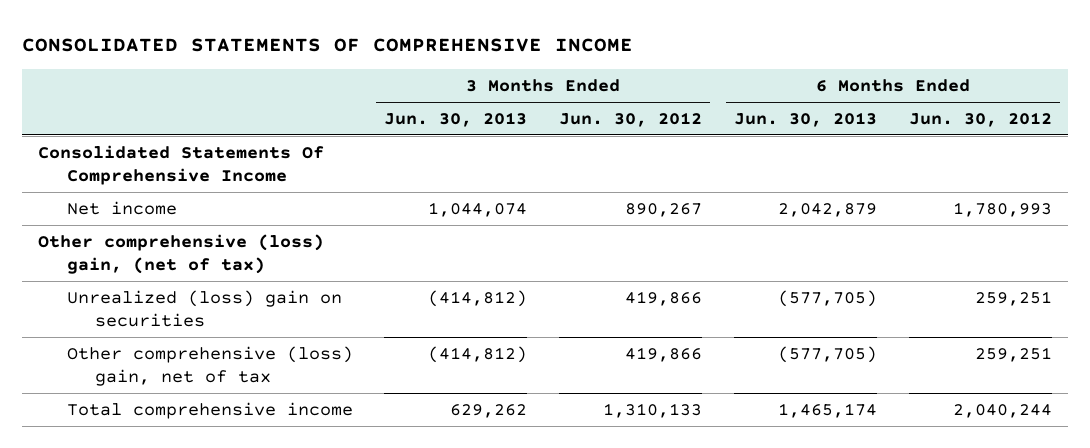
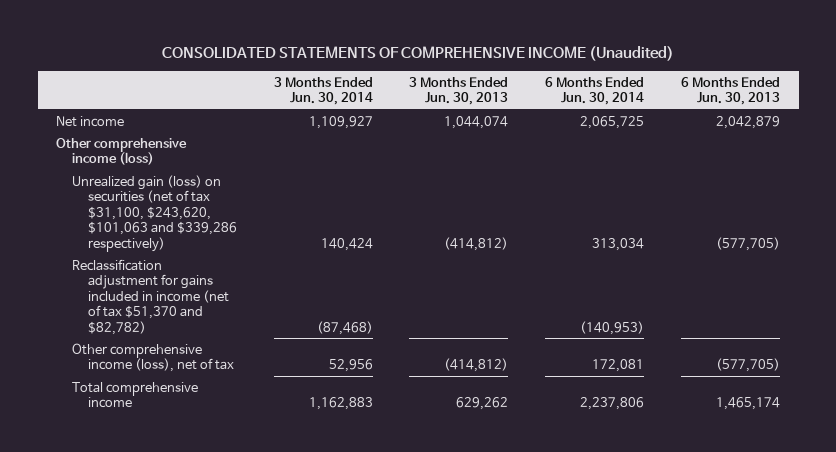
[22,37,634,52] CONSOLIDATED STATEMENTS OF COMPREHENSIVE INCOME -> [162,46,675,62] CONSOLIDATED STATEMENTS OF COMPREHENSIVE INCOME (Unaudited)
[559,111,703,127] Jun. 30, 2012 -> none
[909,111,1053,127] Jun. 30, 2012 -> none
none -> [273,76,373,106] 3 Months Ended Jun. 30, 2014
none -> [545,76,645,106] 6 Months Ended Jun. 30, 2014
[38,144,325,185] Consolidated Statements Of Comprehensive Income -> none
[38,233,325,274] Other comprehensive (loss) gain, (net of tax) -> [56,137,188,166] Other comprehensive income (loss)
[66,289,342,327] Unrealized (loss) gain on securities -> [71,174,237,252] Unrealized gain (loss) on securities (net of tax $31,100, $243,620, $101,063 and $339,286 respectively)
none -> [71,258,229,335] Reclassification adjustment for gains included in income (net of tax $51,370 and $82,782)
[66,345,353,386] Other comprehensive (loss) gain, net of tax -> [71,342,234,373] Other comprehensive income (loss), net of tax

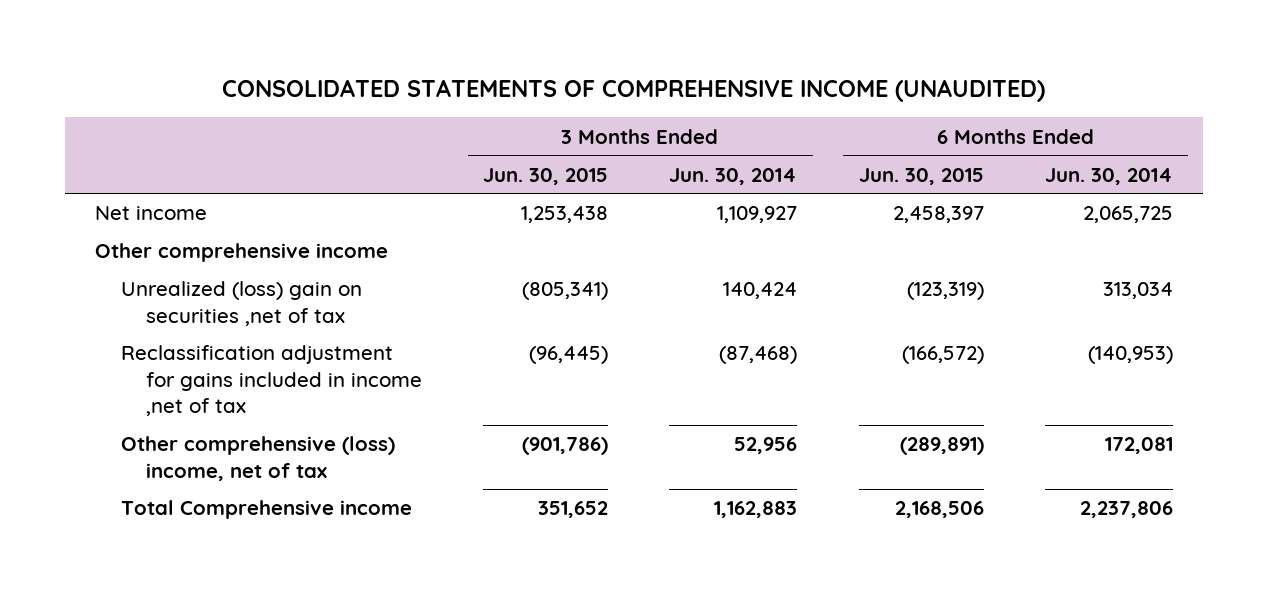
[162,46,675,62] CONSOLIDATED STATEMENTS OF COMPREHENSIVE INCOME (Unaudited) -> [221,78,1045,102] CONSOLIDATED STATEMENTS OF COMPREHENSIVE INCOME (UNAUDITED)
[409,76,509,106] 3 Months Ended Jun. 30, 2013 -> none
[681,76,781,106] 6 Months Ended Jun. 30, 2013 -> none
none -> [483,167,609,185] Jun. 30, 2015
none -> [858,167,984,185] Jun. 30, 2015
[56,137,188,166] Other comprehensive income (loss) -> [95,243,389,263] Other comprehensive income
[71,174,237,252] Unrealized gain (loss) on securities (net of tax $31,100, $243,620, $101,063 and $339,286 respectively) -> [120,281,362,326] Unrealized (loss) gain on securities ,net of tax
[71,258,229,335] Reclassification adjustment for gains included in income (net of tax $51,370 and $82,782) -> [120,345,423,416] Reclassification adjustment for gains included in income ,net of tax
[71,342,234,373] Other comprehensive income (loss), net of tax -> [120,436,395,481] Other comprehensive (loss) income, net of tax
[71,381,198,409] Total comprehensive income -> [120,500,412,520] Total Comprehensive income

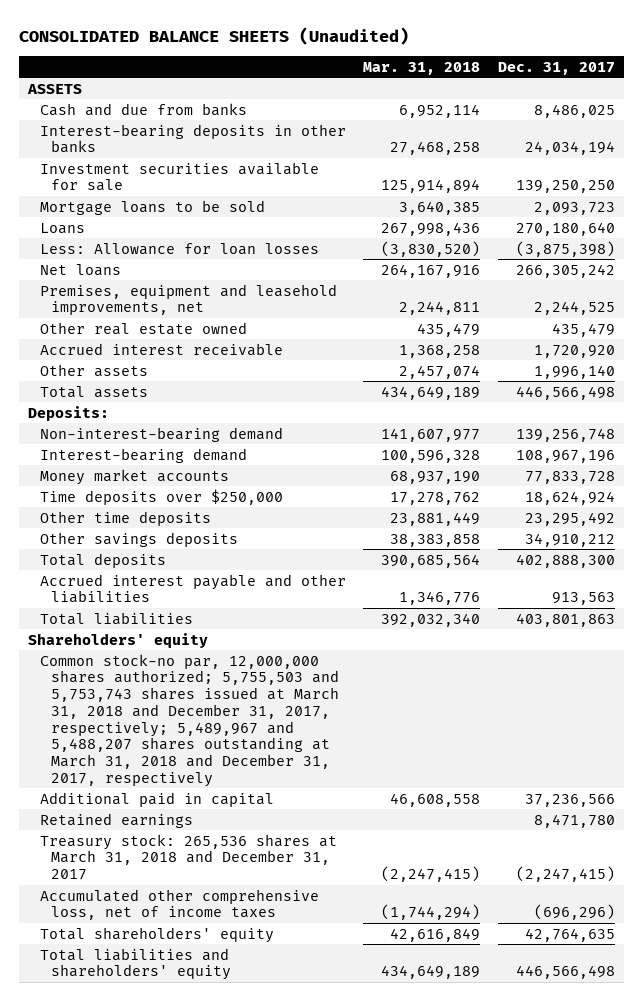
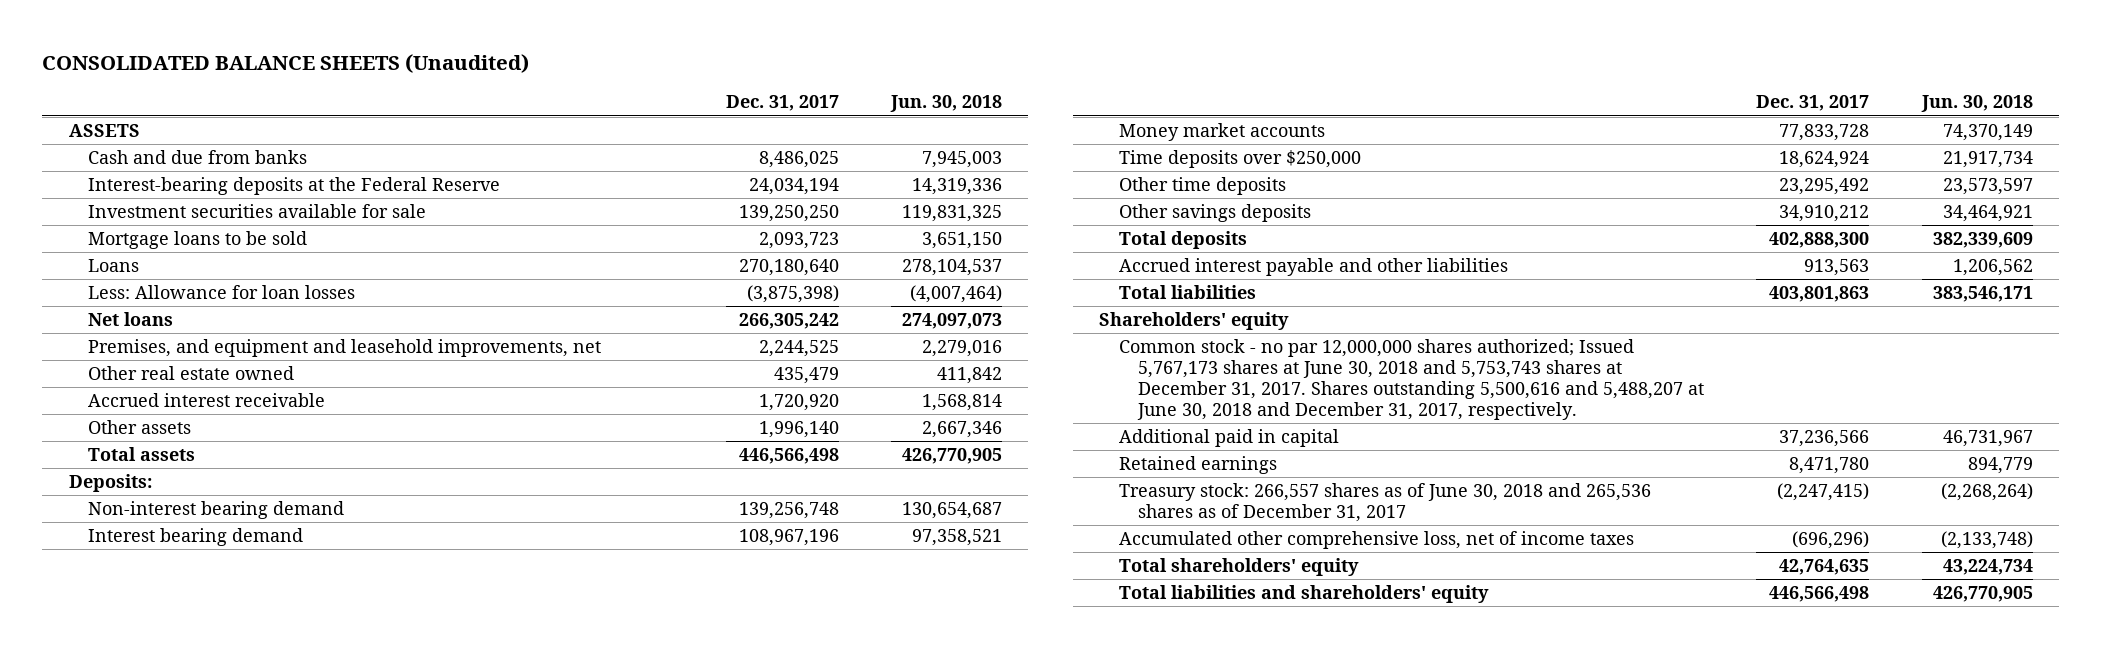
[363,61,481,75] Mar. 31, 2018 -> none
none -> [890,95,1003,113] Jun. 30, 2018
[39,123,346,154] Interest-bearing deposits in other banks -> [88,177,501,196] Interest-bearing deposits at the Federal Reserve
[39,283,337,316] Premises, equipment and leasehold improvements, net -> [88,339,602,358] Premises, and equipment and leasehold improvements, net
[39,426,283,442] Non-interest-bearing demand -> [88,501,345,520] Non-interest bearing demand
[39,447,247,463] Interest-bearing demand -> [88,528,304,547] Interest bearing demand
[39,653,340,787] Common stock-no par, 12,000,000 shares authorized; 5,755,503 and 5,753,743 shares issued at March 31, 2018 and December 31, 2017, respectively; 5,489,967 and 5,488,207 shares outstanding at March 31, 2018 and December 31, 2017, respectively -> [1118,339,1705,420] Common stock - no par 12,000,000 shares authorized; Issued 5,767,173 shares at June 30, 2018 and 5,753,743 shares at December 31, 2017. Shares outstanding 5,500,616 and 5,488,207 at June 30, 2018 and December 31, 2017, respectively.
[39,833,337,881] Treasury stock: 265,536 shares at March 31, 2018 and December 31, 2017 -> [1118,483,1651,523] Treasury stock: 266,557 shares as of June 30, 2018 and 265,536 shares as of December 31, 2017

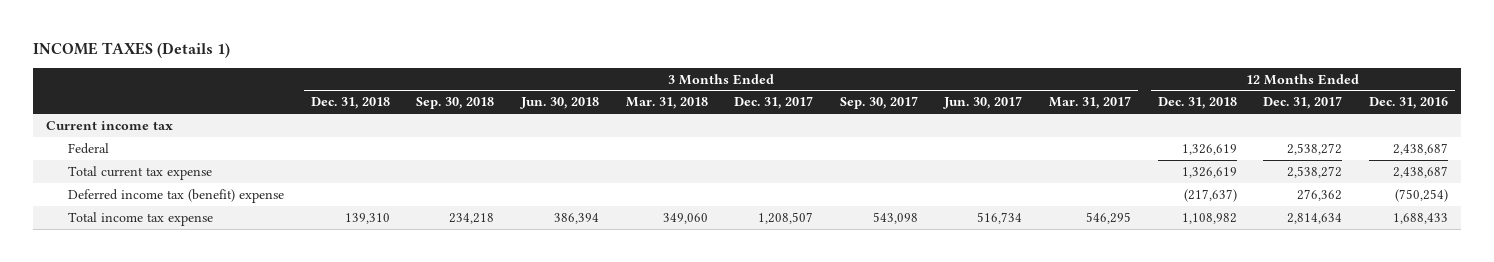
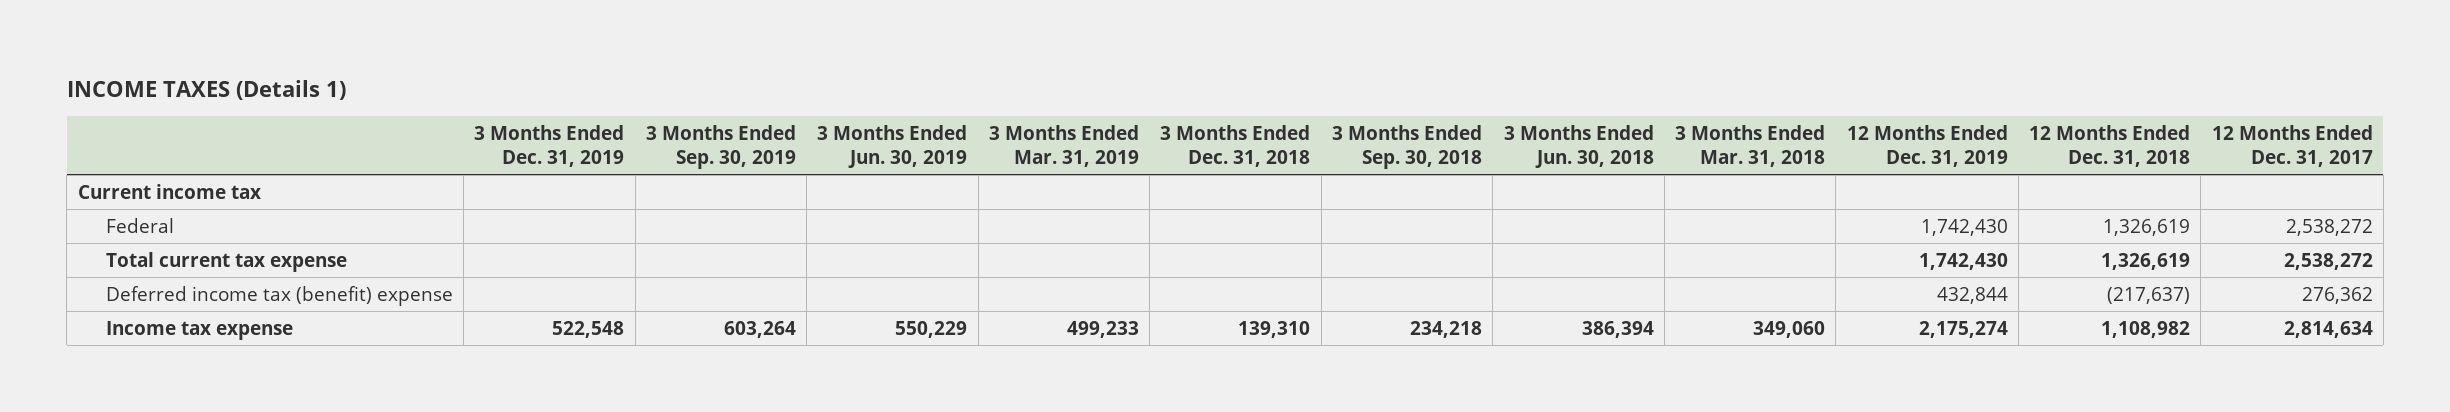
[734,96,814,110] Dec. 31, 2017 -> none
[839,96,918,110] Sep. 30, 2017 -> none
[943,96,1023,110] Jun. 30, 2017 -> none
[1049,96,1132,110] Mar. 31, 2017 -> none
[1369,97,1449,110] Dec. 31, 2016 -> none
none -> [474,124,625,168] 3 Months Ended Dec. 31, 2019
none -> [645,124,796,170] 3 Months Ended Sep. 30, 2019
none -> [817,124,968,169] 3 Months Ended Jun. 30, 2019
none -> [988,124,1139,168] 3 Months Ended Mar. 31, 2019
none -> [1846,124,2008,168] 12 Months Ended Dec. 31, 2019
[67,211,213,226] Total income tax expense -> [105,320,293,340] Income tax expense

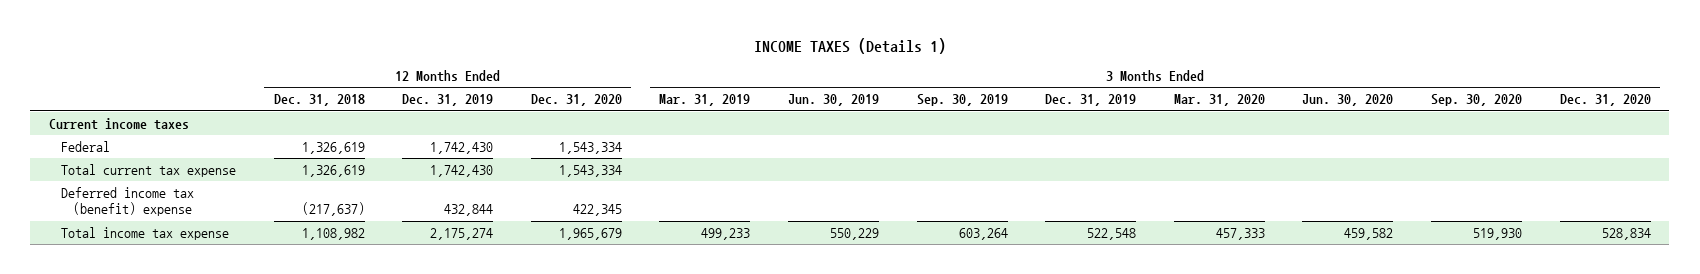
[1160,124,1311,168] 3 Months Ended Dec. 31, 2018 -> none
[1332,124,1483,170] 3 Months Ended Sep. 30, 2018 -> none
[1503,124,1654,169] 3 Months Ended Jun. 30, 2018 -> none
[1675,124,1826,168] 3 Months Ended Mar. 31, 2018 -> none
[2211,124,2373,168] 12 Months Ended Dec. 31, 2017 -> none
none -> [530,94,622,107] Dec. 31, 2020
none -> [1173,94,1265,107] Mar. 31, 2020
none -> [1302,94,1394,107] Jun. 30, 2020
none -> [1431,94,1523,107] Sep. 30, 2020
none -> [1559,94,1651,107] Dec. 31, 2020
[77,183,261,199] Current income tax -> [49,117,190,130] Current income taxes
[105,320,293,340] Income tax expense -> [60,226,229,240] Total income tax expense

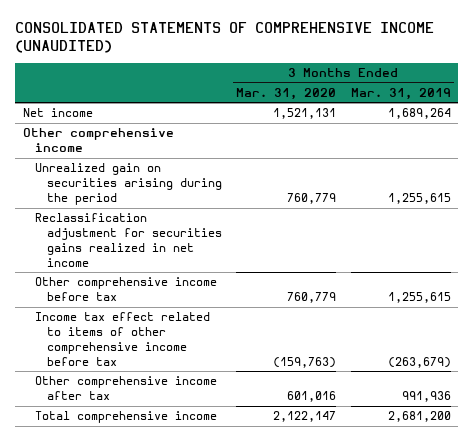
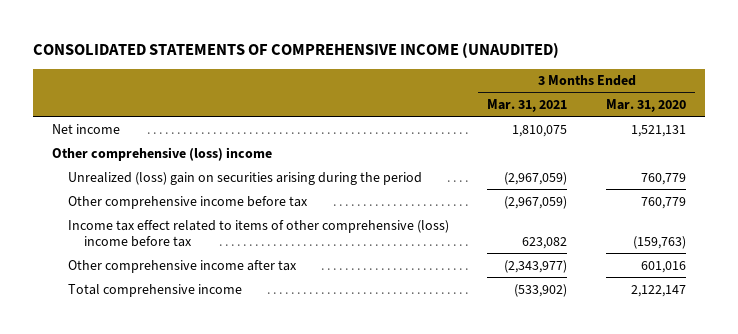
[350,87,451,100] Mar. 31, 2019 -> none
none -> [487,98,568,112] Mar. 31, 2021
[34,213,222,268] Reclassification adjustment for securities gains realized in net income -> none
[22,128,174,153] Other comprehensive income -> [51,146,272,161] Other comprehensive (loss) income
[34,163,222,206] Unrealized gain on securities arising during the period -> [67,171,422,185] Unrealized (loss) gain on securities arising during the period
[34,312,210,367] Income tax effect related to items of other comprehensive income before tax -> [67,219,449,248] Income tax effect related to items of other comprehensive (loss) income before tax

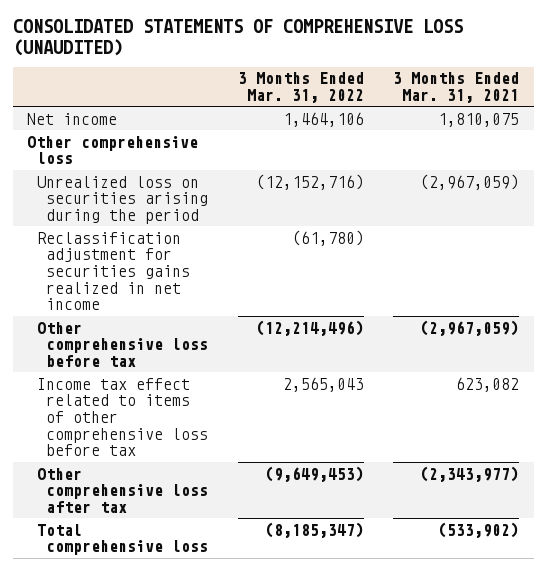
[32,41,559,58] CONSOLIDATED STATEMENTS OF COMPREHENSIVE INCOME (UNAUDITED) -> [12,19,463,56] CONSOLIDATED STATEMENTS OF COMPREHENSIVE LOSS (UNAUDITED)
[605,98,686,112] Mar. 31, 2020 -> none
none -> [237,72,364,103] 3 Months Ended Mar. 31, 2022
[51,146,272,161] Other comprehensive (loss) income -> [27,135,199,165] Other comprehensive loss
[67,171,422,185] Unrealized (loss) gain on securities arising during the period -> [36,175,209,224] Unrealized loss on securities arising during the period
none -> [36,231,191,311] Reclassification adjustment for securities gains realized in net income
[67,195,308,209] Other comprehensive income before tax -> [36,321,209,367] Other comprehensive loss before tax
[67,219,449,248] Income tax effect related to items of other comprehensive (loss) income before tax -> [36,377,209,457] Income tax effect related to items of other comprehensive loss before tax
[67,259,297,273] Other comprehensive income after tax -> [36,467,209,513] Other comprehensive loss after tax
[67,283,242,297] Total comprehensive income -> [36,523,209,556] Total comprehensive loss

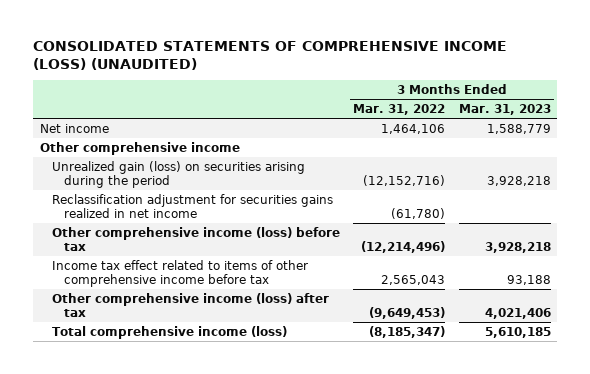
[12,19,463,56] CONSOLIDATED STATEMENTS OF COMPREHENSIVE LOSS (UNAUDITED) -> [32,40,507,70] CONSOLIDATED STATEMENTS OF COMPREHENSIVE INCOME (LOSS) (UNAUDITED)
[392,72,519,103] 3 Months Ended Mar. 31, 2021 -> none
none -> [458,103,551,115] Mar. 31, 2023
[27,135,199,165] Other comprehensive loss -> [39,141,240,155] Other comprehensive income
[36,175,209,224] Unrealized loss on securities arising during the period -> [51,160,305,189] Unrealized gain (loss) on securities arising during the period
[36,321,209,367] Other comprehensive loss before tax -> [51,226,340,252] Other comprehensive income (loss) before tax
[36,377,209,457] Income tax effect related to items of other comprehensive loss before tax -> [51,259,308,288] Income tax effect related to items of other comprehensive income before tax
[36,467,209,513] Other comprehensive loss after tax -> [51,292,329,318] Other comprehensive income (loss) after tax
[36,523,209,556] Total comprehensive loss -> [51,325,287,339] Total comprehensive income (loss)

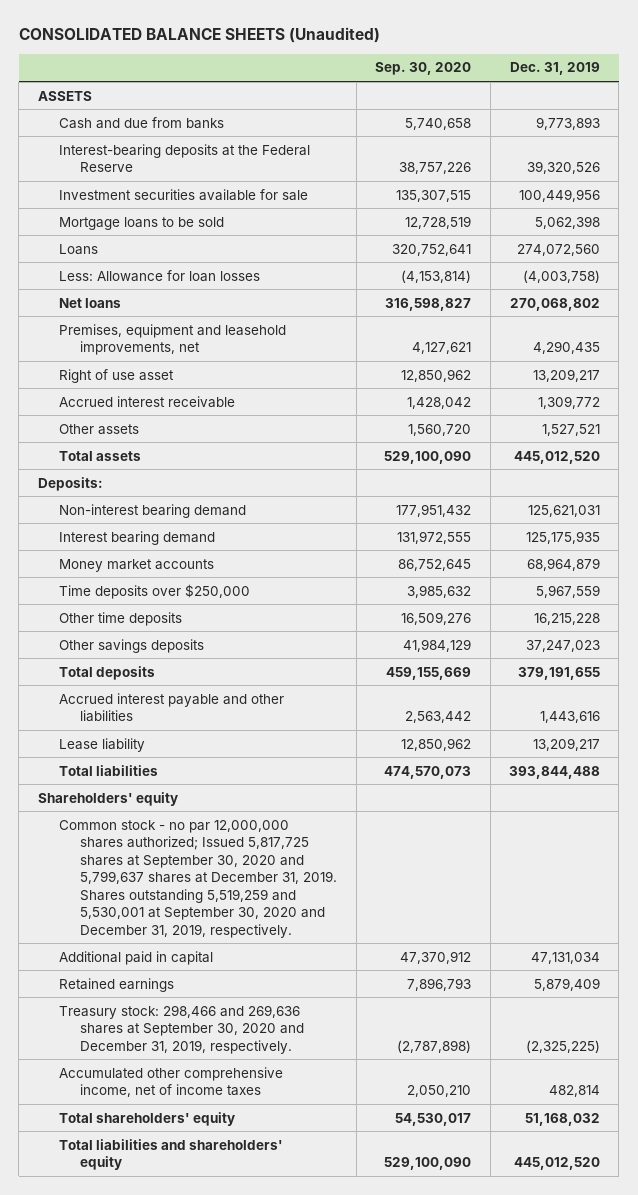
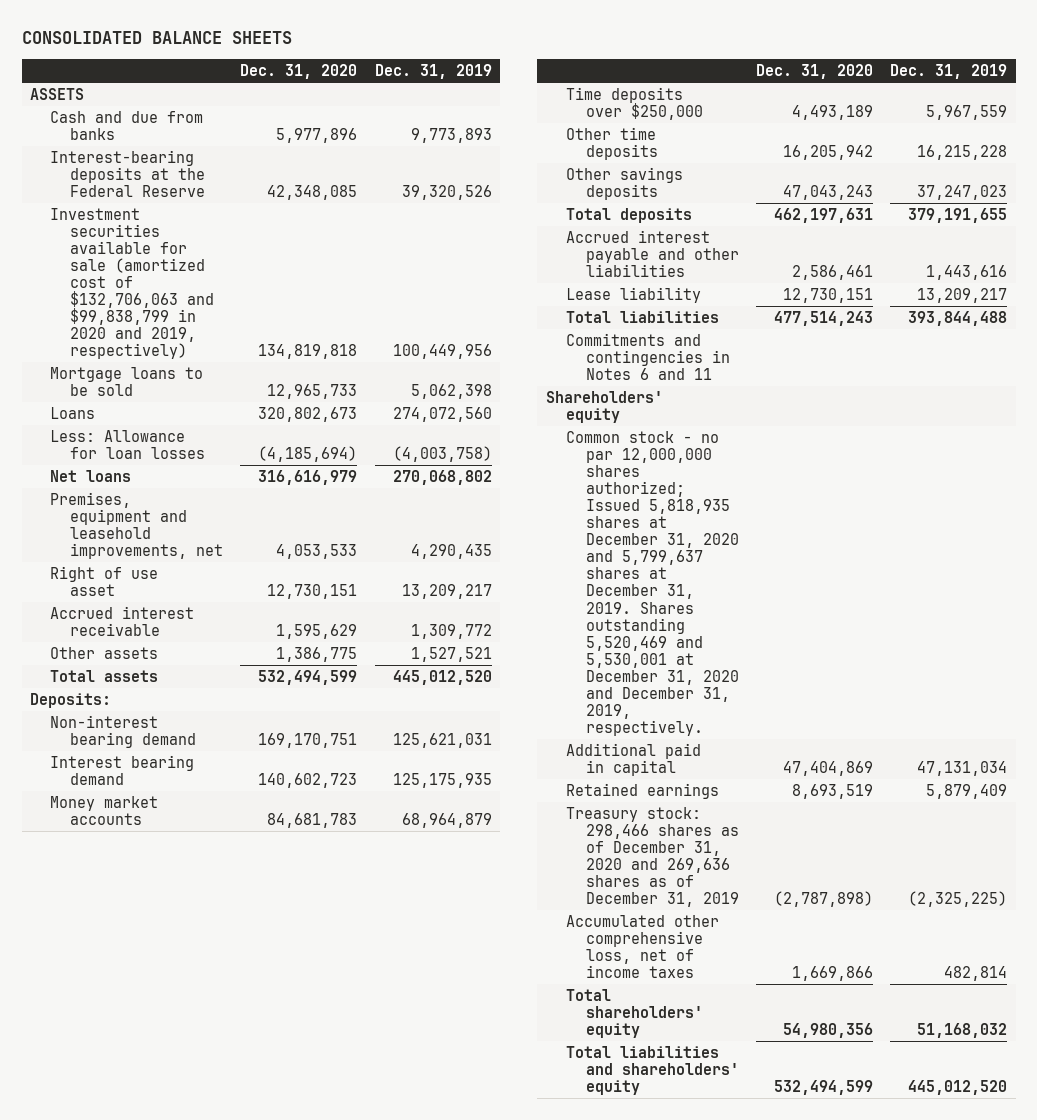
[18,27,380,44] CONSOLIDATED BALANCE SHEETS (Unaudited) -> [21,31,292,45] CONSOLIDATED BALANCE SHEETS
[375,62,472,76] Sep. 30, 2020 -> none
none -> [240,64,358,80] Dec. 31, 2020
[59,188,309,201] Investment securities available for sale -> [50,207,215,360] Investment securities available for sale (amortized cost of $132,706,063 and $99,838,799 in 2020 and 2019, respectively)
none -> [565,332,730,381] Commitments and contingencies in Notes 6 and 11
[59,819,338,938] Common stock - no par 12,000,000 shares authorized; Issued 5,817,725 shares at September 30, 2020 and 5,799,637 shares at December 31, 2019. Shares outstanding 5,519,259 and 5,530,001 at September 30, 2020 and December 31, 2019, respectively. -> [565,430,739,736] Common stock - no par 12,000,000 shares authorized; Issued 5,818,935 shares at December 31, 2020 and 5,799,637 shares at December 31, 2019. Shares outstanding 5,520,469 and 5,530,001 at December 31, 2020 and December 31, 2019, respectively.
[59,1004,305,1054] Treasury stock: 298,466 and 269,636 shares at September 30, 2020 and December 31, 2019, respectively. -> [565,806,739,908] Treasury stock: 298,466 shares as of December 31, 2020 and 269,636 shares as of December 31, 2019
[59,1066,284,1098] Accumulated other comprehensive income, net of income taxes -> [565,914,719,979] Accumulated other comprehensive loss, net of income taxes

